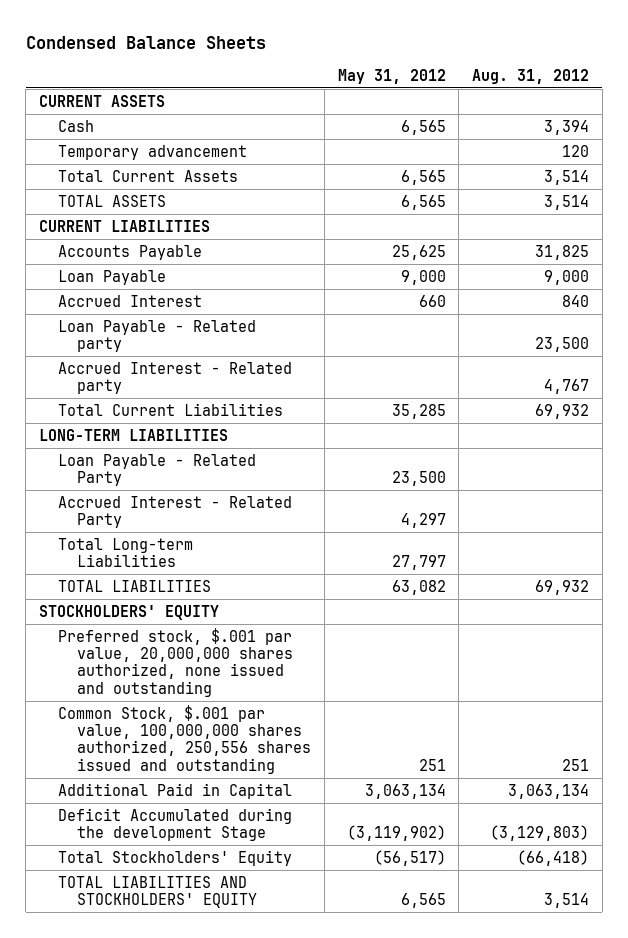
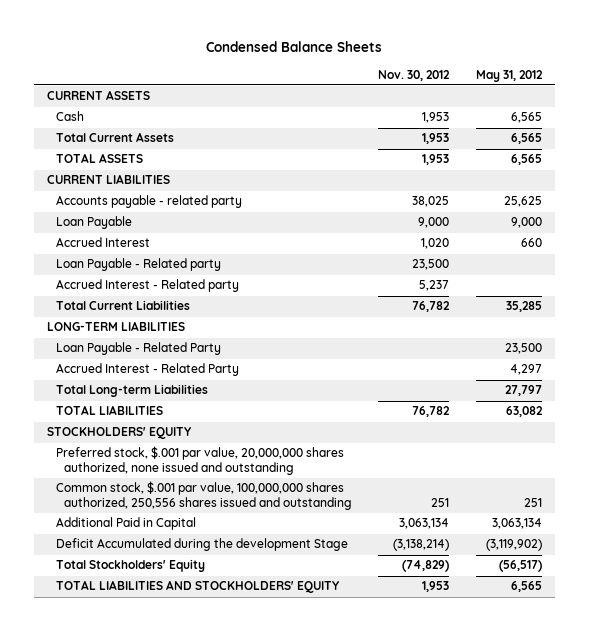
[472,68,590,84] Aug. 31, 2012 -> none
none -> [378,69,451,81] Nov. 30, 2012
[58,144,248,160] Temporary advancement -> none
[58,244,203,260] Accounts Payable -> [55,195,242,209] Accounts payable - related party
[58,704,312,774] Common Stock, $.001 par value, 100,000,000 shares authorized, 250,556 shares issued and outstanding -> [55,481,353,511] Common stock, $.001 par value, 100,000,000 shares authorized, 250,556 shares issued and outstanding

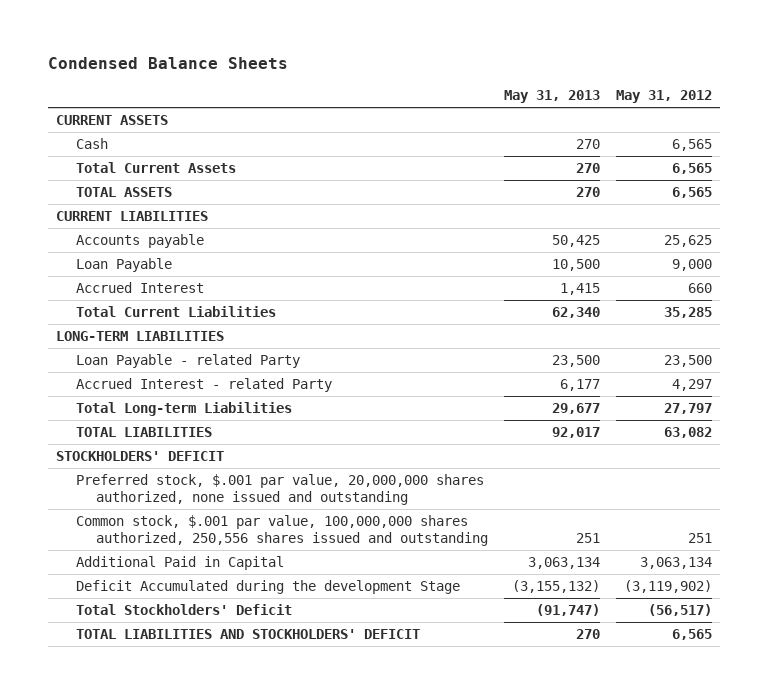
[378,69,451,81] Nov. 30, 2012 -> none
none -> [503,89,600,103] May 31, 2013
[55,195,242,209] Accounts payable - related party -> [75,234,204,249] Accounts payable
[55,258,221,272] Loan Payable - Related party -> none
[55,279,239,293] Accrued Interest - Related party -> none
[55,342,221,356] Loan Payable - Related Party -> [75,354,300,369] Loan Payable - related Party
[55,363,239,377] Accrued Interest - Related Party -> [75,378,332,393] Accrued Interest - related Party
[47,427,192,440] STOCKHOLDERS' EQUITY -> [55,451,224,462] STOCKHOLDERS' DEFICIT
[55,559,205,573] Total Stockholders' Equity -> [75,604,292,616] Total Stockholders' Deficit
[55,580,339,594] TOTAL LIABILITIES AND STOCKHOLDERS' EQUITY -> [75,629,420,640] TOTAL LIABILITIES AND STOCKHOLDERS' DEFICIT

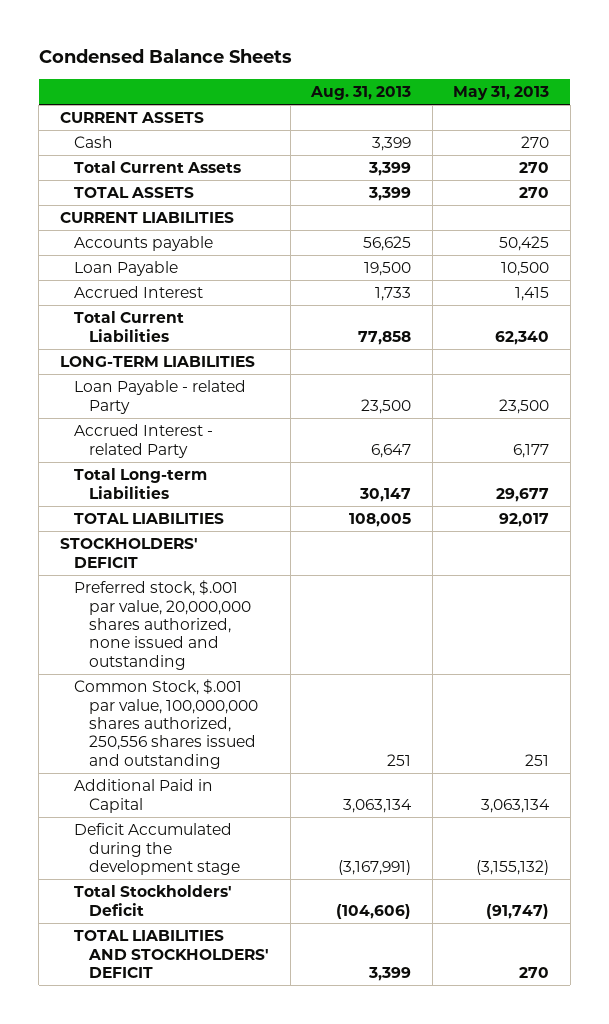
[615,89,712,103] May 31, 2012 -> none
none -> [310,86,412,101] Aug. 31, 2013
[75,515,488,546] Common stock, $.001 par value, 100,000,000 shares authorized, 250,556 shares issued and outstanding -> [74,679,259,769] Common Stock, $.001 par value, 100,000,000 shares authorized, 250,556 shares issued and outstanding
[75,580,460,595] Deficit Accumulated during the development Stage -> [74,823,241,875] Deficit Accumulated during the development stage

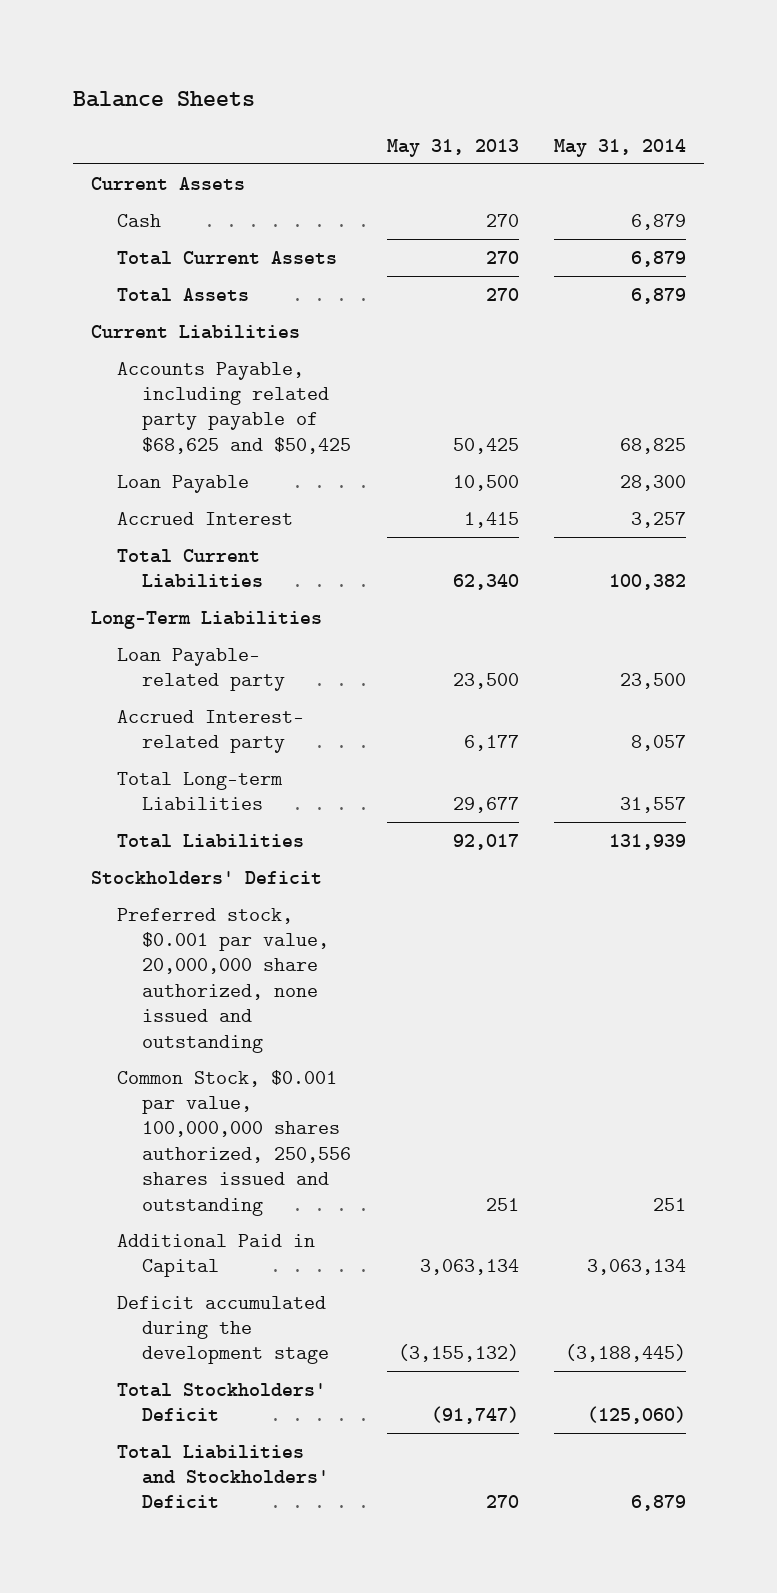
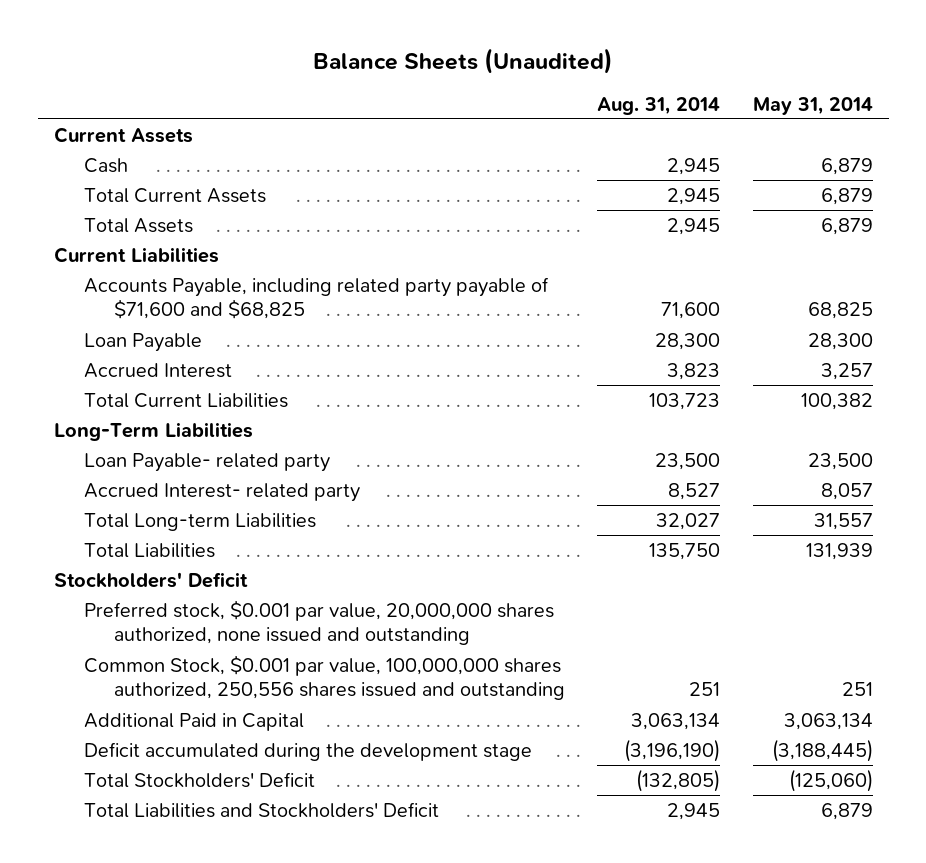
[73,91,256,108] Balance Sheets -> [313,47,614,74] Balance Sheets (Unaudited)
[386,138,519,157] May 31, 2013 -> none
none -> [597,96,721,115] Aug. 31, 2014
[116,361,352,454] Accounts Payable, including related party payable of $68,625 and $50,425 -> [83,276,549,320] Accounts Payable, including related party payable of $71,600 and $68,825
[116,907,330,1053] Preferred stock, $0.001 par value, 20,000,000 share authorized, none issued and outstanding -> [83,599,554,646] Preferred stock, $0.001 par value, 20,000,000 shares authorized, none issued and outstanding

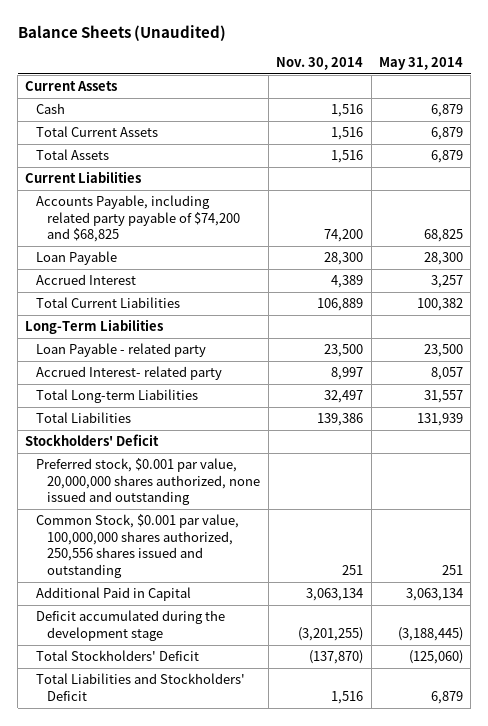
[597,96,721,115] Aug. 31, 2014 -> none
none -> [276,56,364,70] Nov. 30, 2014
[83,276,549,320] Accounts Payable, including related party payable of $71,600 and $68,825 -> [36,195,241,243] Accounts Payable, including related party payable of $74,200 and $68,825
[83,452,330,472] Loan Payable- related party -> [36,343,207,358] Loan Payable - related party

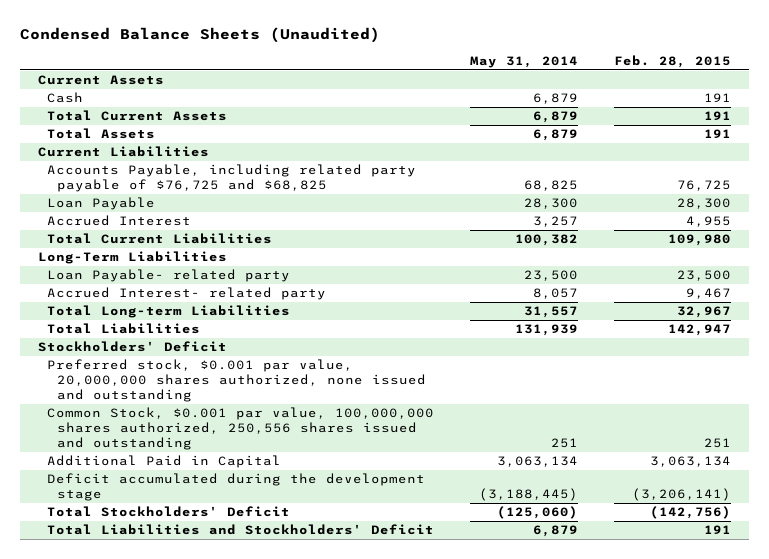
[17,24,226,41] Balance Sheets (Unaudited) -> [20,27,381,44] Condensed Balance Sheets (Unaudited)
[276,56,364,70] Nov. 30, 2014 -> none
none -> [614,54,732,68] Feb. 28, 2015
[36,195,241,243] Accounts Payable, including related party payable of $74,200 and $68,825 -> [47,164,417,193] Accounts Payable, including related party payable of $76,725 and $68,825
[36,343,207,358] Loan Payable - related party -> [47,269,291,283] Loan Payable- related party

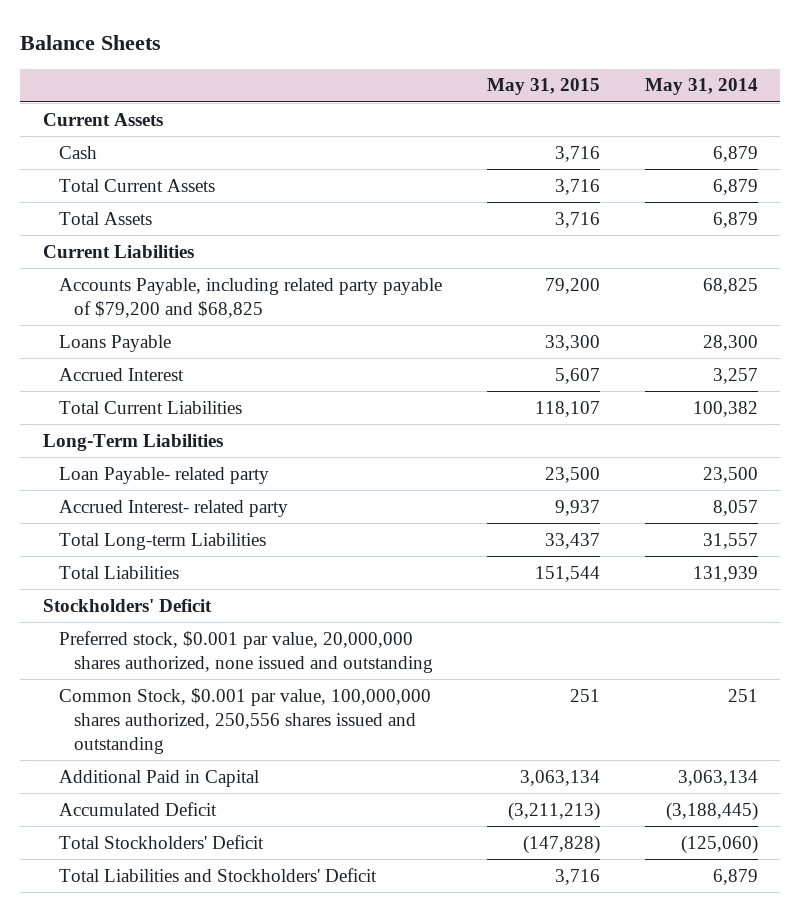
[20,27,381,44] Condensed Balance Sheets (Unaudited) -> [20,34,162,50] Balance Sheets
[614,54,732,68] Feb. 28, 2015 -> none
none -> [486,78,600,96] May 31, 2015
[47,164,417,193] Accounts Payable, including related party payable of $76,725 and $68,825 -> [58,277,442,318] Accounts Payable, including related party payable of $79,200 and $68,825
[47,197,156,211] Loan Payable -> [58,334,171,352] Loans Payable
[47,473,426,502] Deficit accumulated during the development stage -> [58,801,217,816] Accumulated Deficit

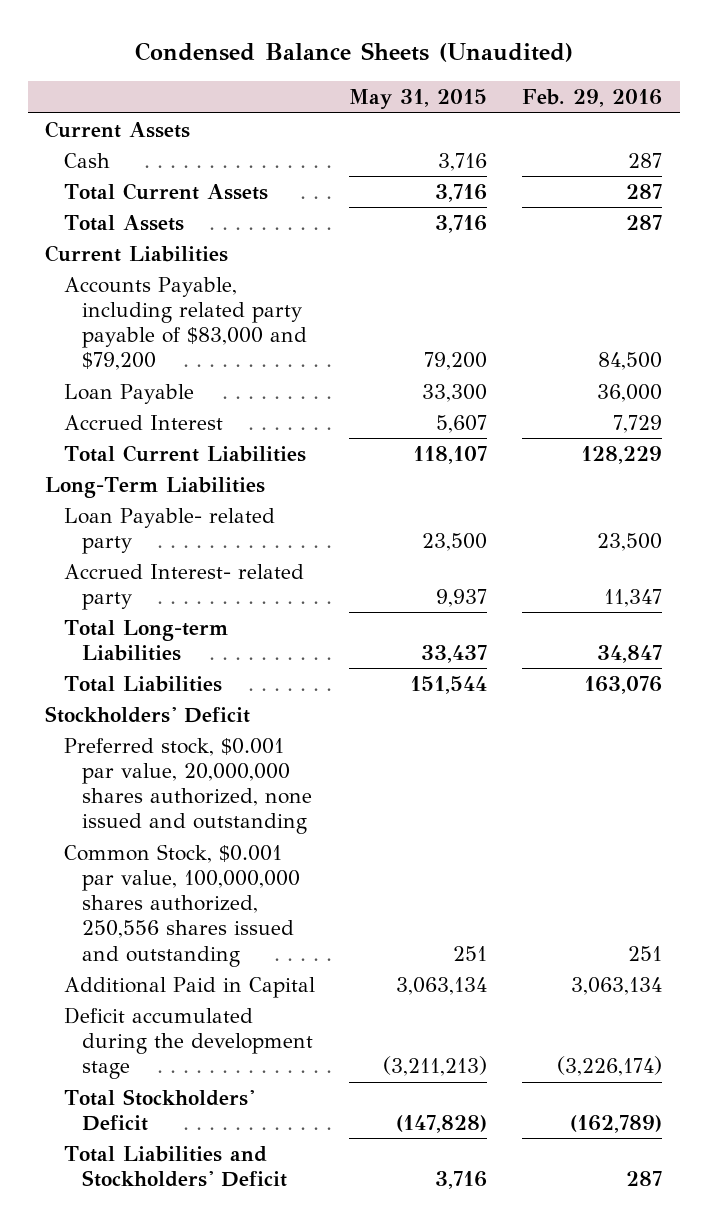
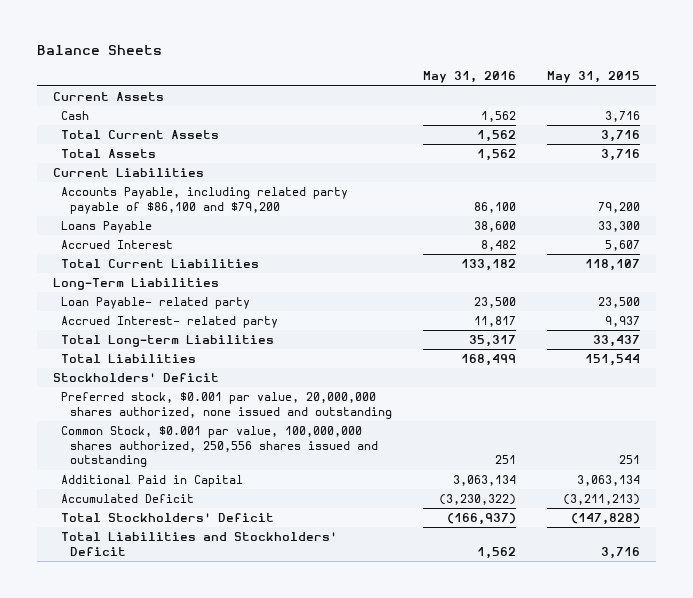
[134,42,573,63] Condensed Balance Sheets (Unaudited) -> [37,44,163,55] Balance Sheets
[522,89,663,108] Feb. 29, 2016 -> none
none -> [423,71,517,84] May 31, 2016
[63,276,307,371] Accounts Payable, including related party payable of $83,000 and $79,200 -> [61,187,349,214] Accounts Payable, including related party payable of $86,100 and $79,200
[63,383,194,404] Loan Payable -> [61,221,153,234] Loans Payable
[63,1006,313,1080] Deficit accumulated during the development stage -> [61,494,195,504] Accumulated Deficit

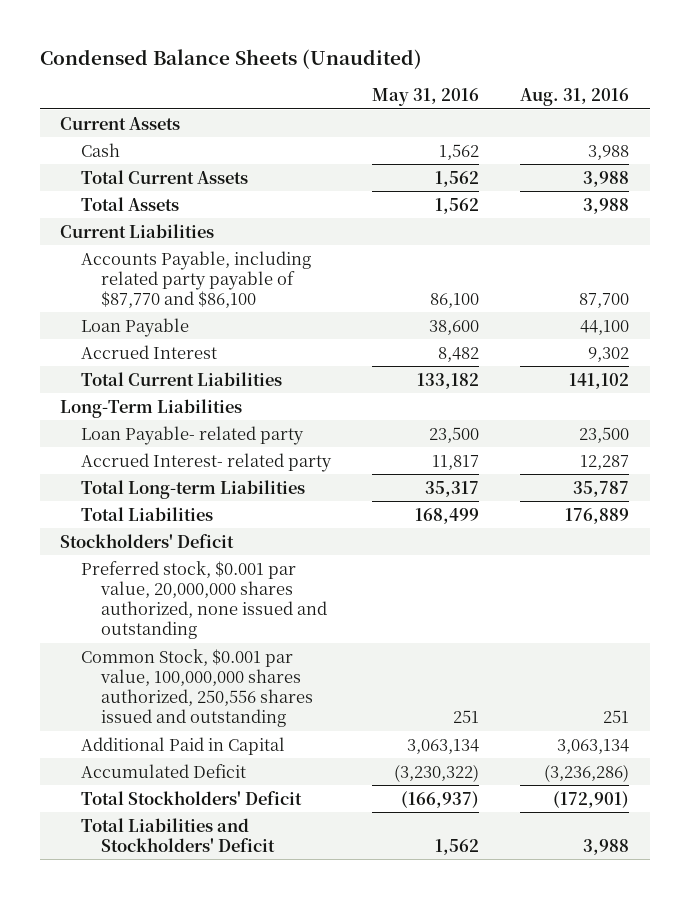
[37,44,163,55] Balance Sheets -> [39,49,422,70] Condensed Balance Sheets (Unaudited)
[547,71,641,84] May 31, 2015 -> none
none -> [519,88,629,107] Aug. 31, 2016
[61,187,349,214] Accounts Payable, including related party payable of $86,100 and $79,200 -> [80,250,311,308] Accounts Payable, including related party payable of $87,770 and $86,100
[61,221,153,234] Loans Payable -> [80,317,189,337] Loan Payable

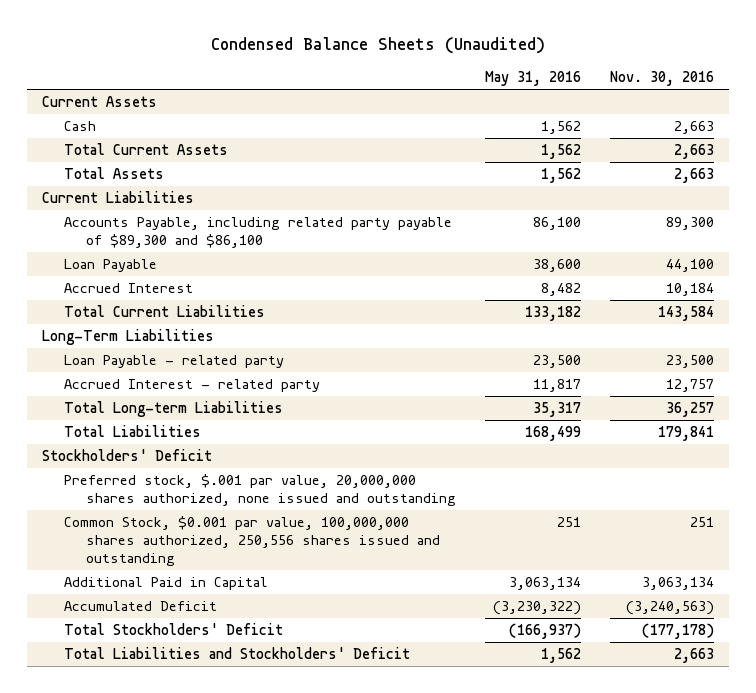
[519,88,629,107] Aug. 31, 2016 -> none
none -> [610,70,715,86] Nov. 30, 2016
[80,250,311,308] Accounts Payable, including related party payable of $87,770 and $86,100 -> [63,217,452,249] Accounts Payable, including related party payable of $89,300 and $86,100
[80,425,304,445] Loan Payable- related party -> [63,355,284,369] Loan Payable - related party
[80,452,332,472] Accrued Interest- related party -> [63,379,320,393] Accrued Interest - related party
[80,560,328,639] Preferred stock, $0.001 par value, 20,000,000 shares authorized, none issued and outstanding -> [63,474,456,507] Preferred stock, $.001 par value, 20,000,000 shares authorized, none issued and outstanding

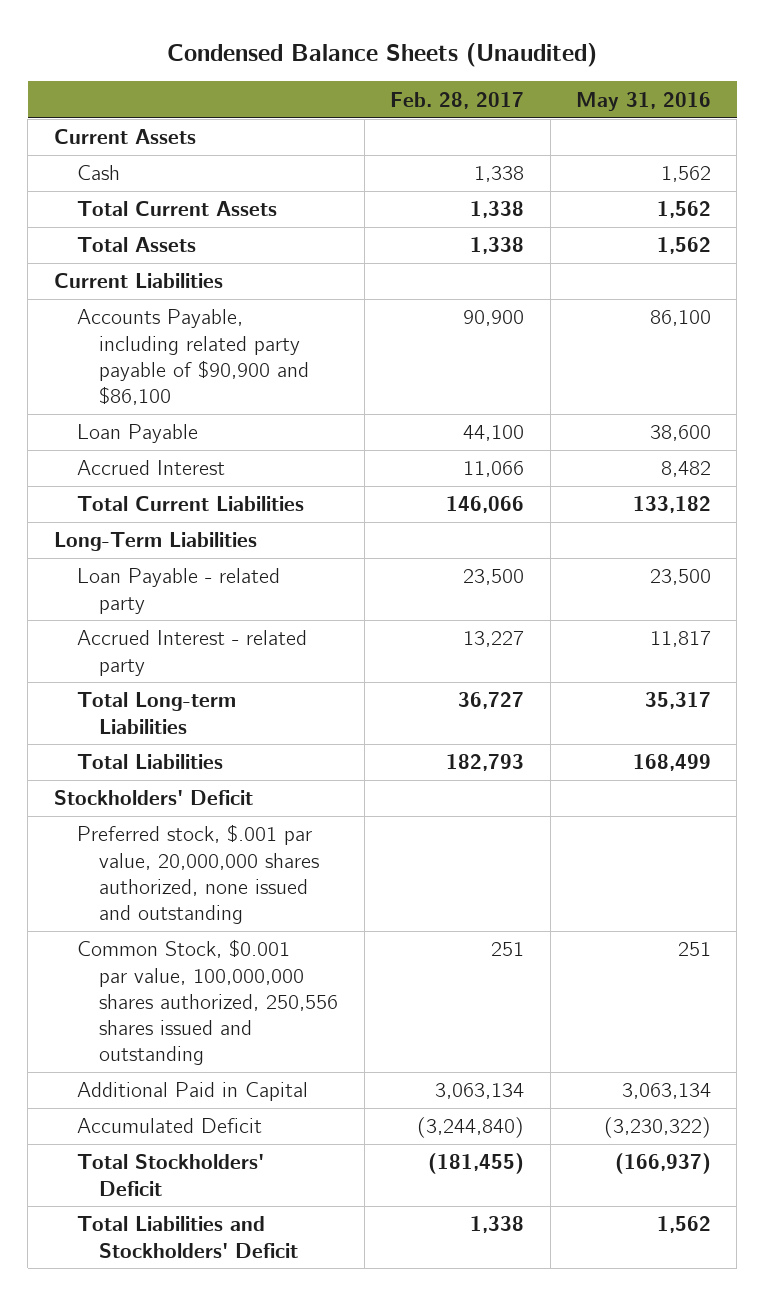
[610,70,715,86] Nov. 30, 2016 -> none
none -> [390,91,525,109] Feb. 28, 2017
[63,217,452,249] Accounts Payable, including related party payable of $89,300 and $86,100 -> [76,309,310,405] Accounts Payable, including related party payable of $90,900 and $86,100

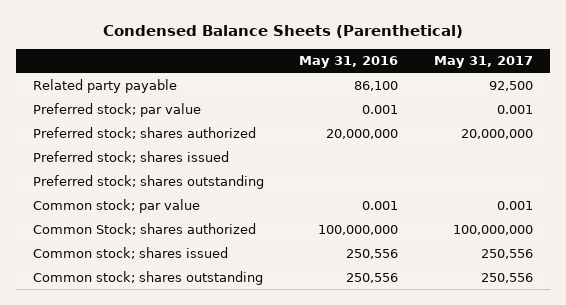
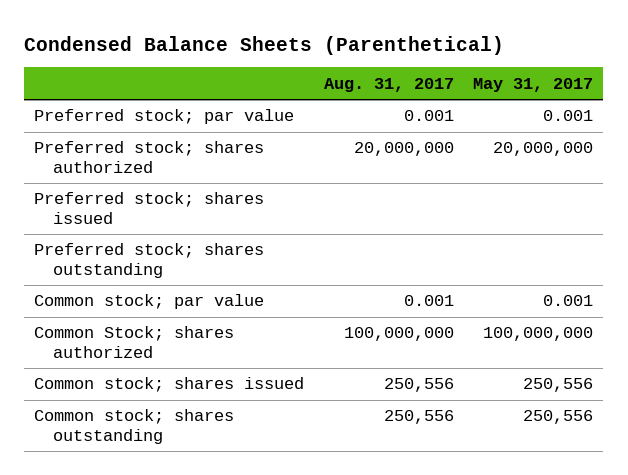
[299,56,399,69] May 31, 2016 -> none
none -> [323,77,454,92] Aug. 31, 2017
[33,78,178,93] Related party payable -> none

